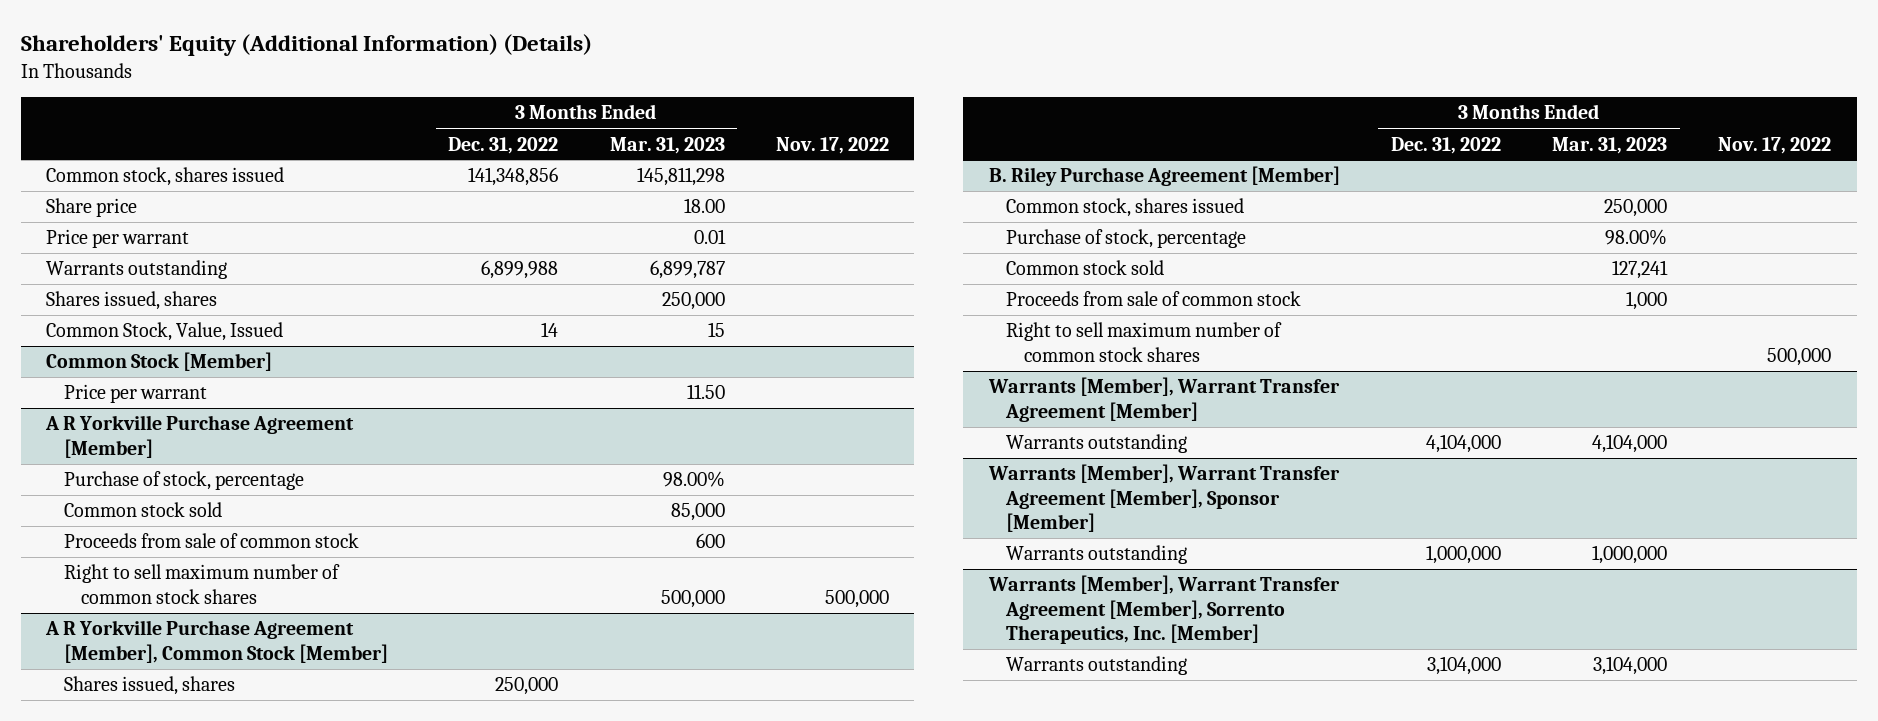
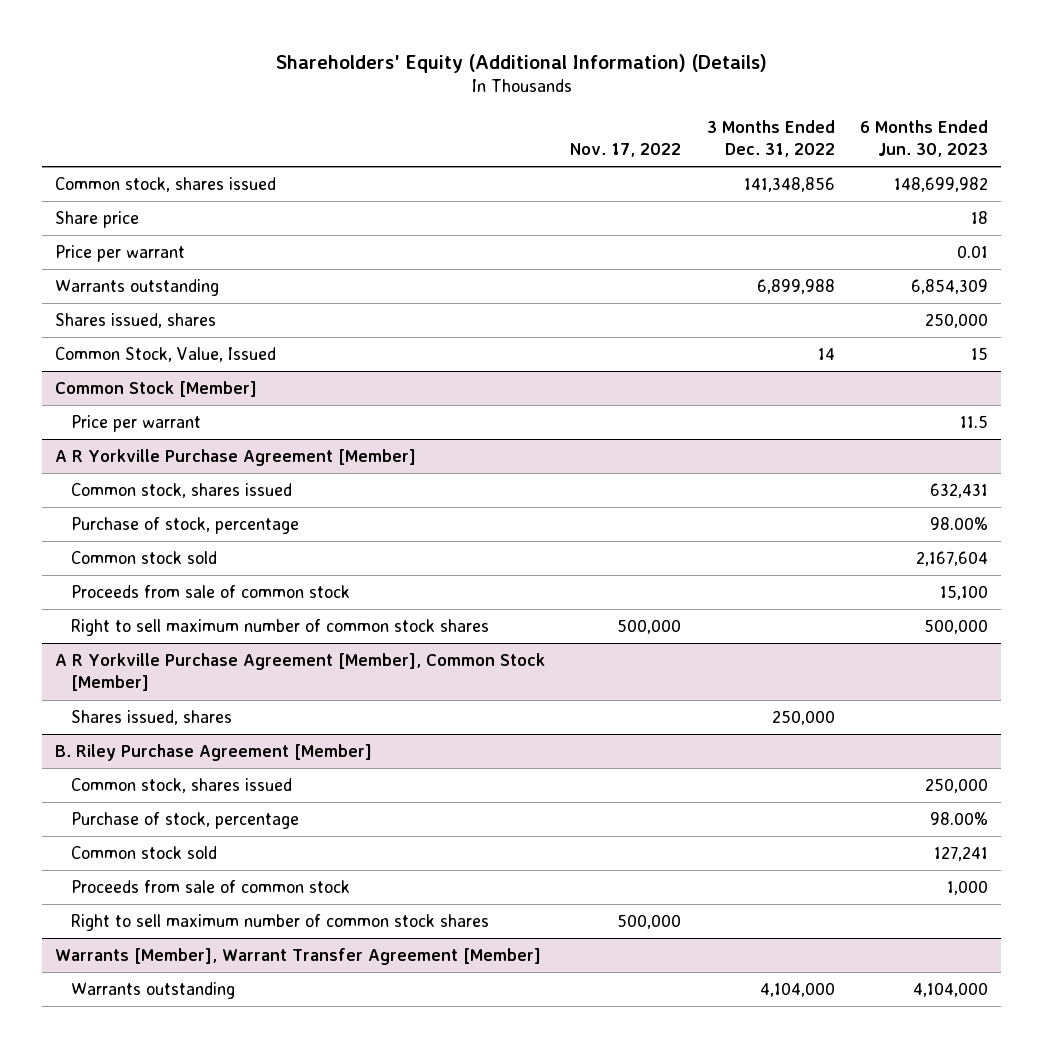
[609,136,725,154] Mar. 31, 2023 -> none
none -> [860,119,989,157] 6 Months Ended Jun. 30, 2023
none -> [71,483,293,499] Common stock, shares issued
[987,464,1340,533] Warrants [Member], Warrant Transfer Agreement [Member], Sponsor [Member] -> none
[1006,545,1188,565] Warrants outstanding -> none
[987,575,1340,645] Warrants [Member], Warrant Transfer Agreement [Member], Sorrento Therapeutics, Inc. [Member] -> none
[1006,656,1188,676] Warrants outstanding -> none

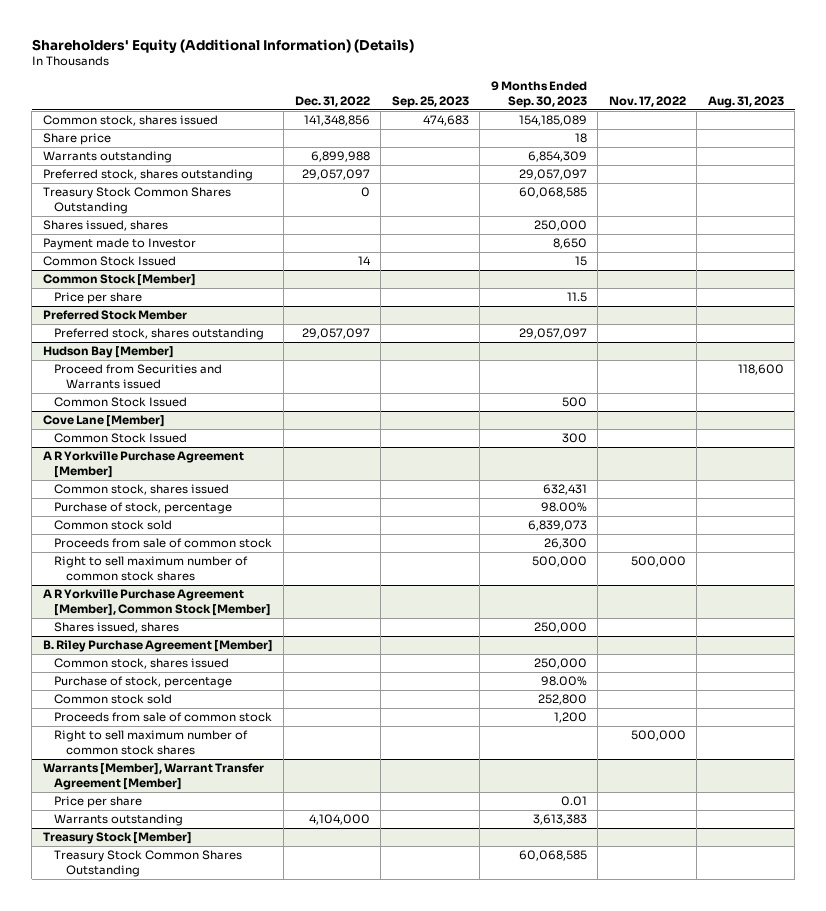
[706,119,835,157] 3 Months Ended Dec. 31, 2022 -> none
[860,119,989,157] 6 Months Ended Jun. 30, 2023 -> none
none -> [294,95,370,107] Dec. 31, 2022
none -> [391,95,469,108] Sep. 25, 2023
none -> [490,81,587,108] 9 Months Ended Sep. 30, 2023
none -> [707,95,784,108] Aug. 31, 2023
[54,245,185,263] Price per warrant -> none
none -> [42,169,253,182] Preferred stock, shares outstanding
none -> [42,187,231,214] Treasury Stock Common Shares Outstanding
none -> [42,238,196,251] Payment made to Investor
[54,347,276,363] Common Stock, Value, Issued -> [42,256,176,267] Common Stock Issued
[71,415,202,433] Price per warrant -> [54,292,143,305] Price per share
none -> [42,310,187,321] Preferred Stock Member
none -> [54,328,265,341] Preferred stock, shares outstanding
none -> [42,346,174,359] Hudson Bay [Member]
none -> [54,364,223,389] Proceed from Securities and Warrants issued
none -> [54,397,188,408] Common Stock Issued
none -> [42,415,165,428] Cove Lane [Member]
none -> [54,433,188,444] Common Stock Issued
none -> [54,796,143,809] Price per share
none -> [42,832,192,845] Treasury Stock [Member]
none -> [54,850,243,877] Treasury Stock Common Shares Outstanding

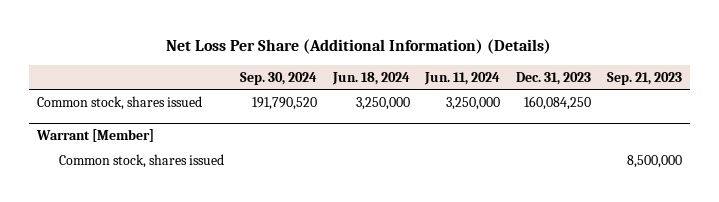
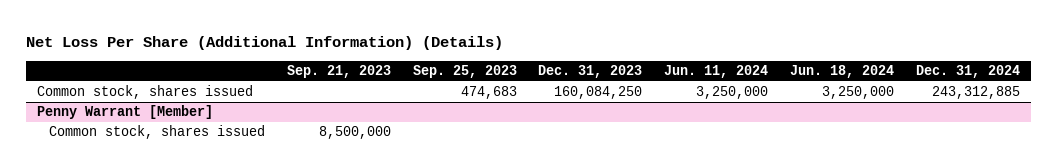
[239,71,317,85] Sep. 30, 2024 -> none
none -> [412,65,517,79] Sep. 25, 2023
none -> [915,65,1020,79] Dec. 31, 2024
[35,129,154,143] Warrant [Member] -> [37,105,214,120] Penny Warrant [Member]

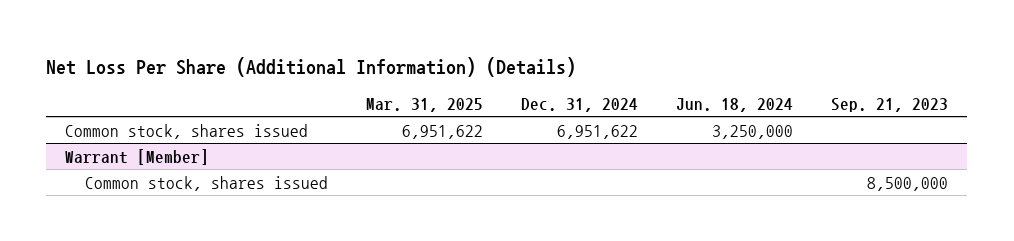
[412,65,517,79] Sep. 25, 2023 -> none
[538,65,643,79] Dec. 31, 2023 -> none
[664,65,769,79] Jun. 11, 2024 -> none
none -> [365,97,483,112] Mar. 31, 2025
[931,86,1020,100] 243,312,885 -> [557,124,639,139] 6,951,622
[37,105,214,120] Penny Warrant [Member] -> [65,148,210,165] Warrant [Member]

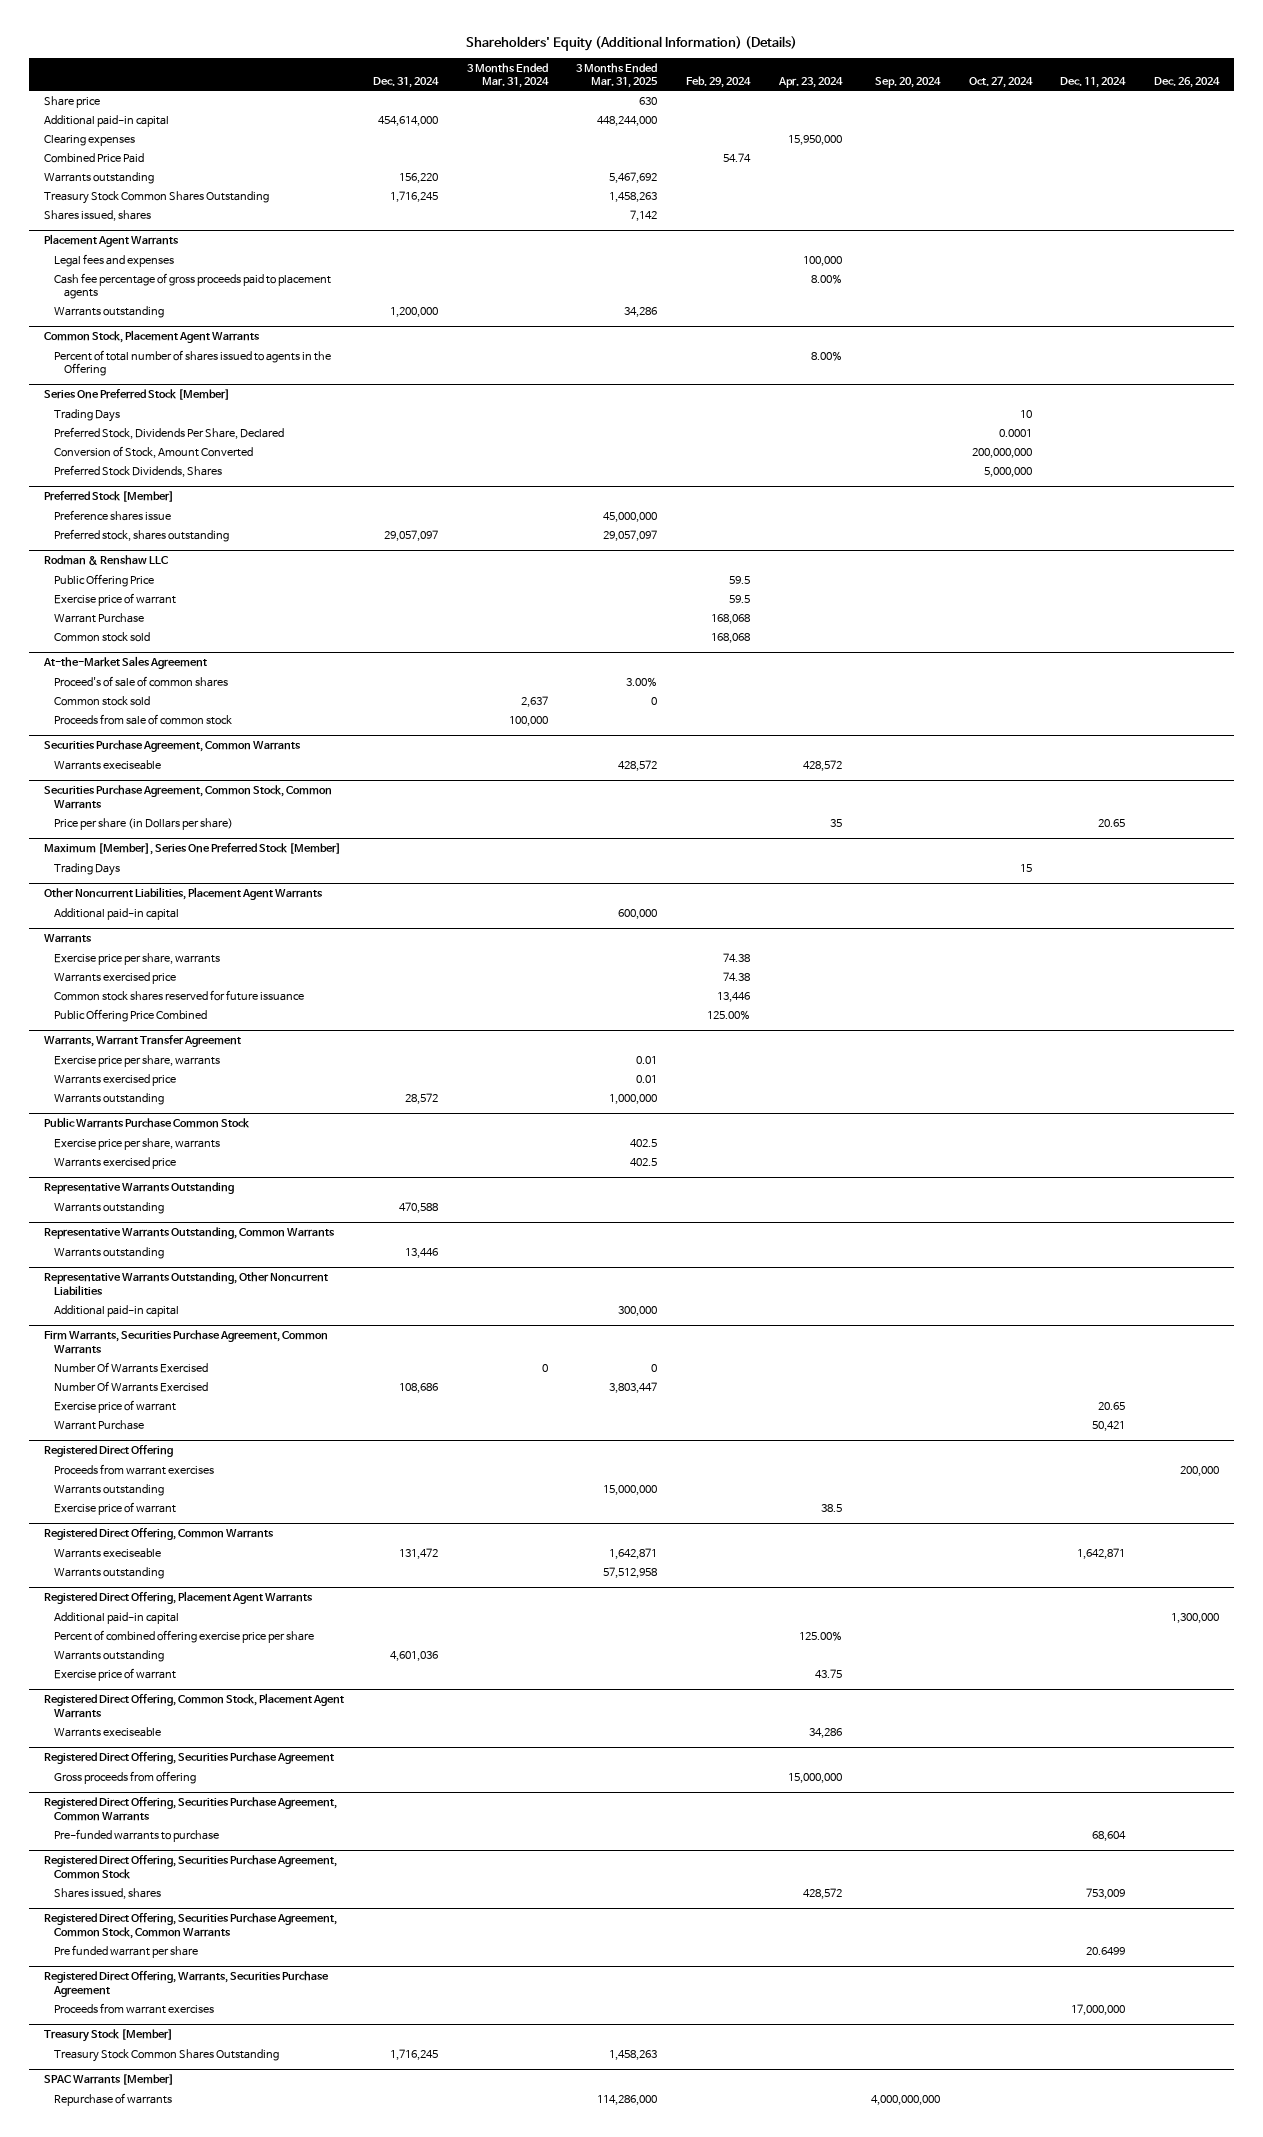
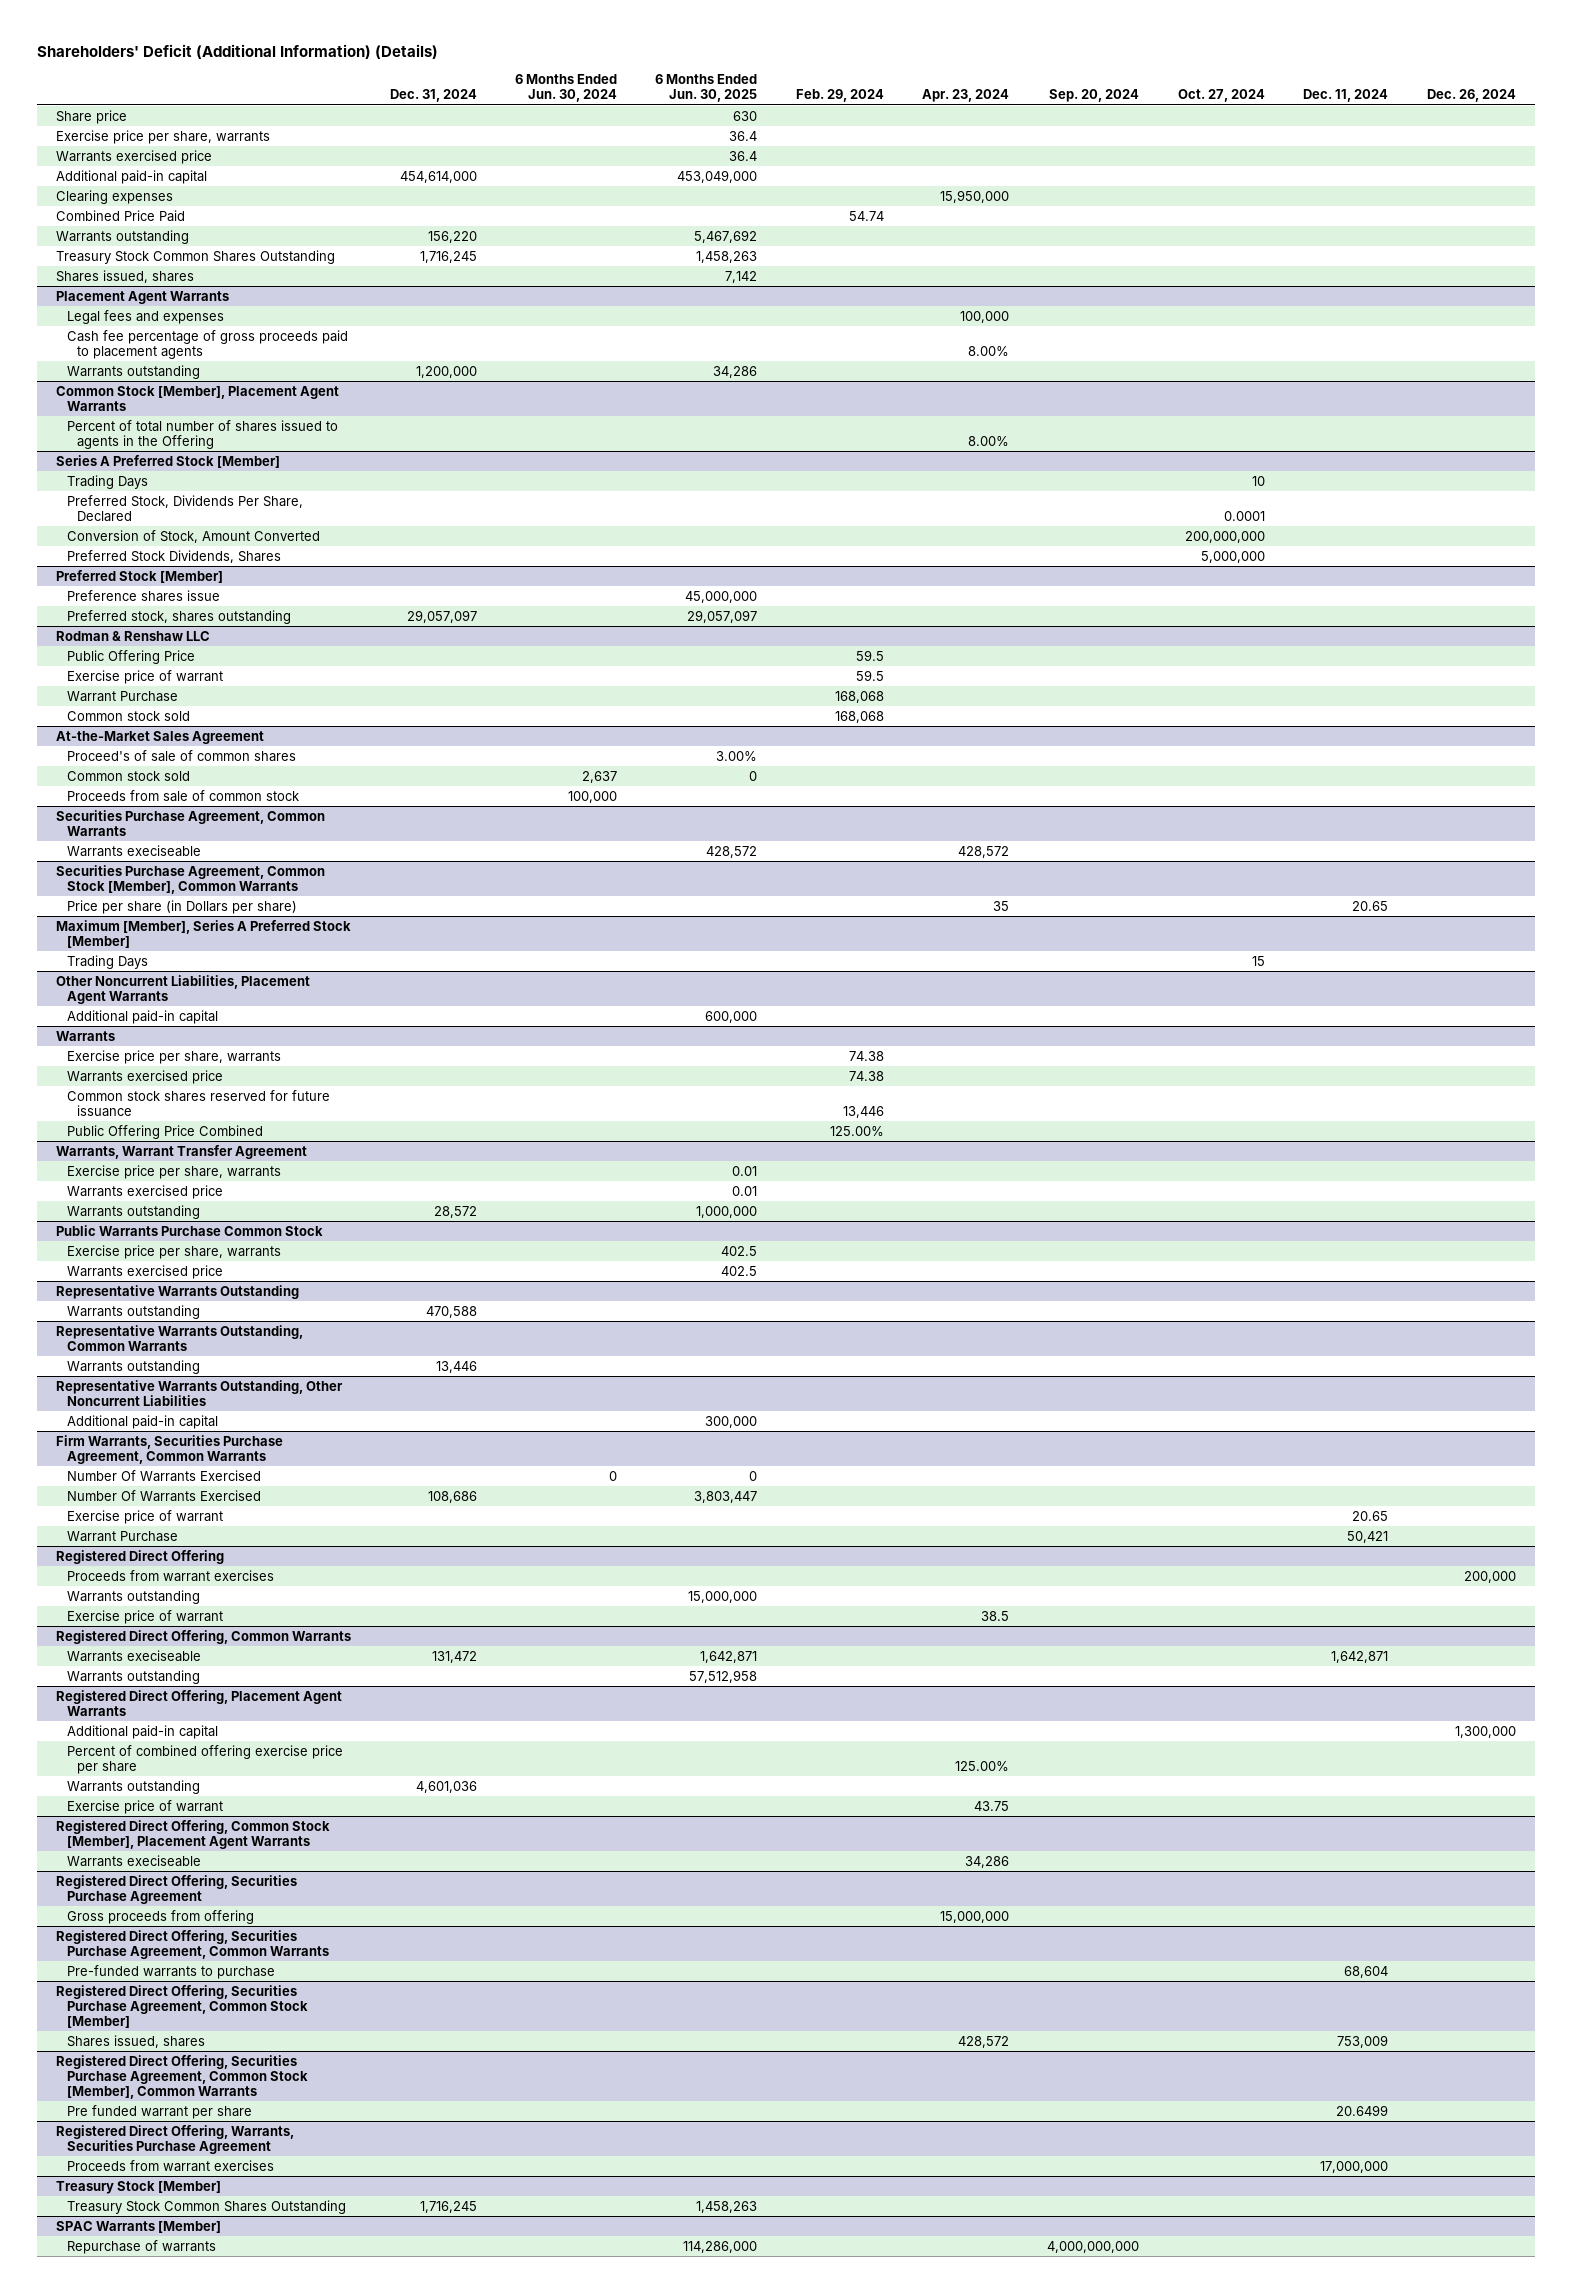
[465,35,797,51] Shareholders' Equity (Additional Information) (Details) -> [36,43,438,59] Shareholders' Deficit (Additional Information) (Details)
[466,62,549,88] 3 Months Ended Mar. 31, 2024 -> none
[576,62,659,88] 3 Months Ended Mar. 31, 2025 -> none
none -> [514,74,617,103] 6 Months Ended Jun. 30, 2024
none -> [655,74,758,103] 6 Months Ended Jun. 30, 2025
none -> [56,129,271,144] Exercise price per share, warrants
none -> [56,149,213,164] Warrants exercised price
[43,330,260,344] Common Stock, Placement Agent Warrants -> [56,385,340,411] Common Stock [Member], Placement Agent Warrants
[43,389,230,401] Series One Preferred Stock [Member] -> [56,454,281,468] Series A Preferred Stock [Member]
[43,785,332,809] Securities Purchase Agreement, Common Stock, Common Warrants -> [56,864,326,894] Securities Purchase Agreement, Common Stock [Member], Common Warrants
[43,843,341,856] Maximum [Member], Series One Preferred Stock [Member] -> [56,919,352,948] Maximum [Member], Series A Preferred Stock [Member]
[43,1693,344,1718] Registered Direct Offering, Common Stock, Placement Agent Warrants -> [56,1819,331,1849] Registered Direct Offering, Common Stock [Member], Placement Agent Warrants
[43,1855,337,1879] Registered Direct Offering, Securities Purchase Agreement, Common Stock -> [56,1984,308,2028] Registered Direct Offering, Securities Purchase Agreement, Common Stock [Member]
[43,1913,337,1939] Registered Direct Offering, Securities Purchase Agreement, Common Stock, Common Warrants -> [56,2054,308,2099] Registered Direct Offering, Securities Purchase Agreement, Common Stock [Member], Common Warrants

